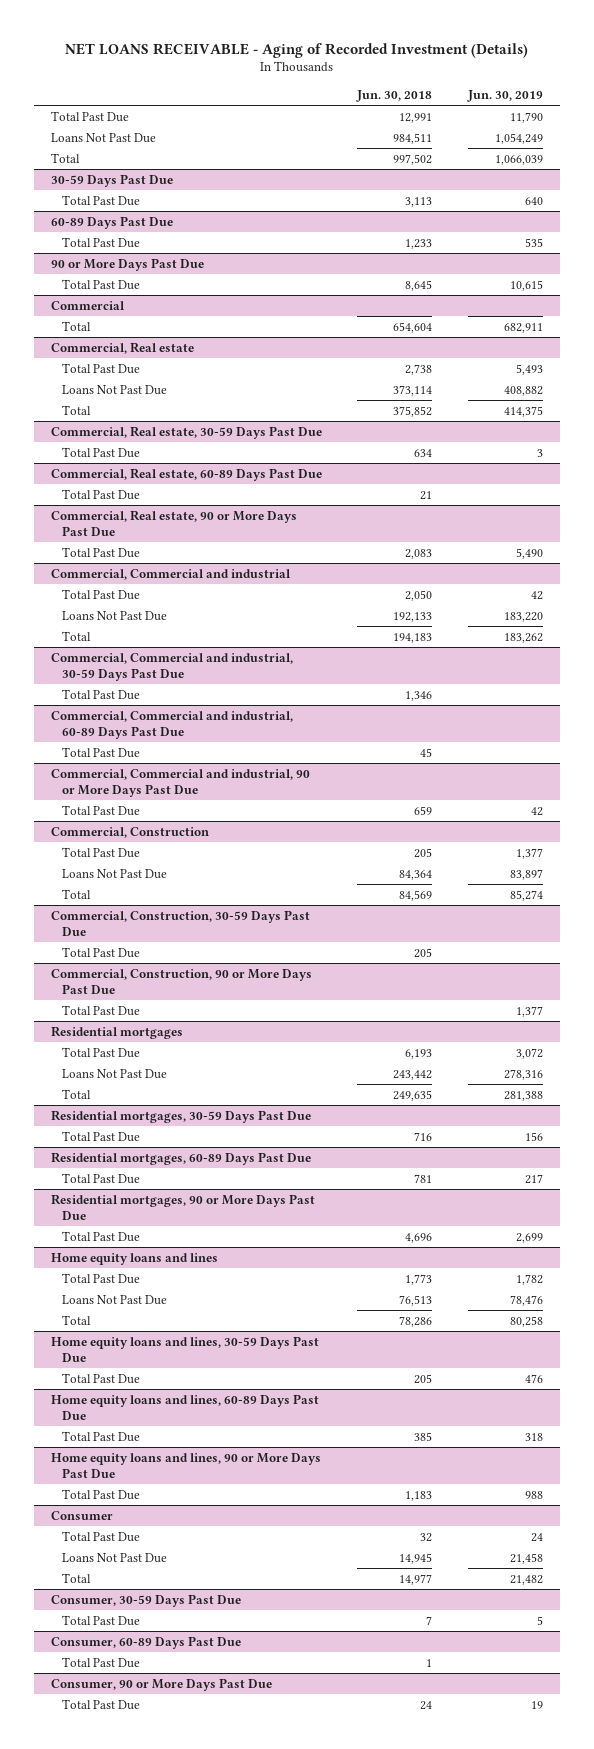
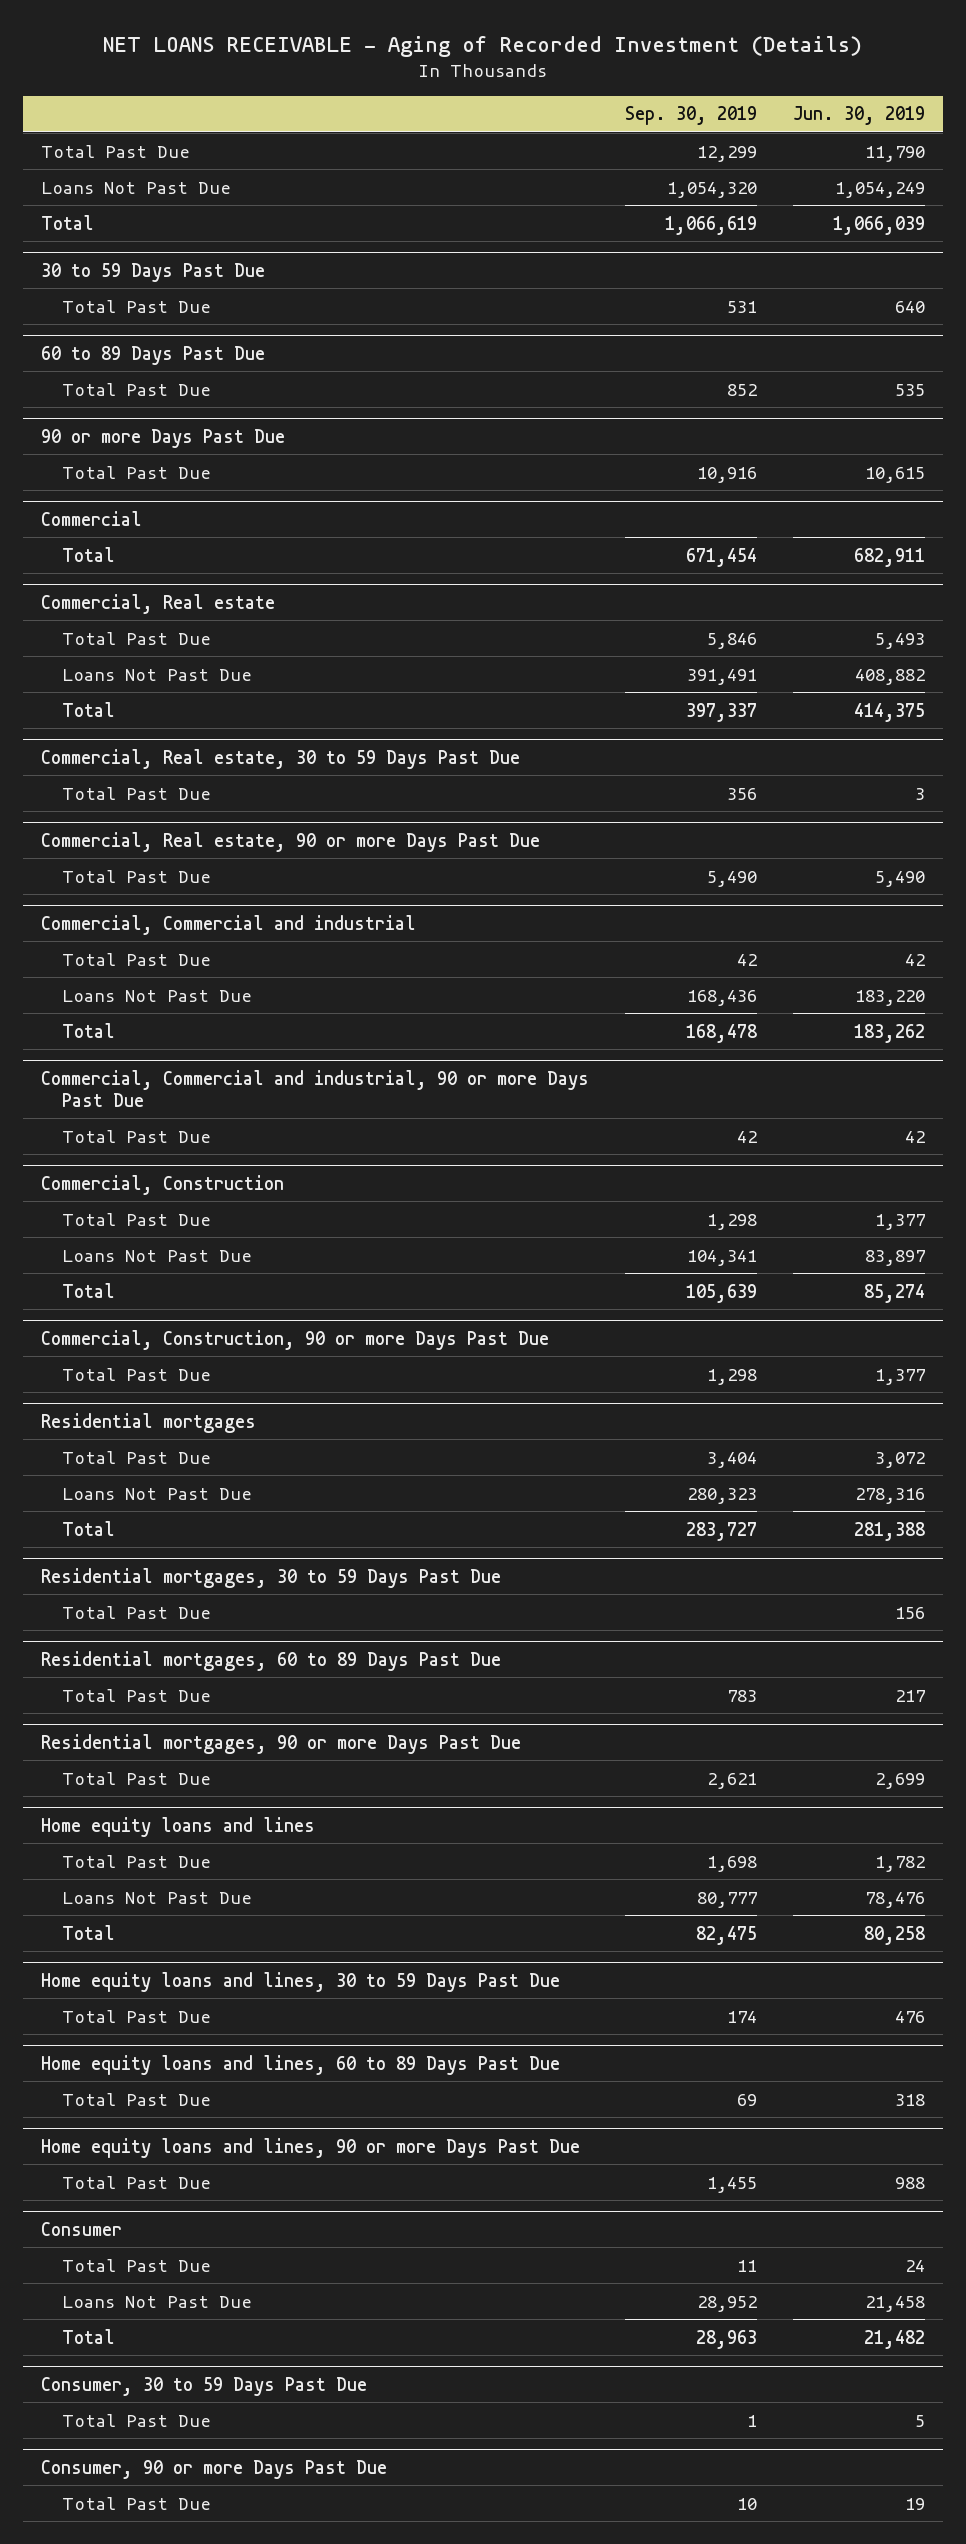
[356,89,433,102] Jun. 30, 2018 -> none
none -> [625,106,758,126] Sep. 30, 2019
[51,173,174,187] 30-59 Days Past Due -> [41,262,266,282] 30 to 59 Days Past Due
[51,215,174,229] 60-89 Days Past Due -> [41,345,266,365] 60 to 89 Days Past Due
[51,257,205,271] 90 or More Days Past Due -> [41,428,286,448] 90 or more Days Past Due
[51,425,323,439] Commercial, Real estate, 30-59 Days Past Due -> [41,748,521,769] Commercial, Real estate, 30 to 59 Days Past Due
[51,467,323,481] Commercial, Real estate, 60-89 Days Past Due -> none
[61,488,140,500] Total Past Due -> none
[51,509,298,536] Commercial, Real estate, 90 or More Days Past Due -> [41,831,541,852] Commercial, Real estate, 90 or more Days Past Due
[51,652,294,681] Commercial, Commercial and industrial, 30-59 Days Past Due -> none
[61,688,140,700] Total Past Due -> none
[51,710,294,739] Commercial, Commercial and industrial, 60-89 Days Past Due -> none
[61,746,140,758] Total Past Due -> none
[51,768,311,797] Commercial, Commercial and industrial, 90 or More Days Past Due -> [41,1069,590,1107] Commercial, Commercial and industrial, 90 or more Days Past Due
[51,909,311,936] Commercial, Construction, 30-59 Days Past Due -> none
[61,946,140,958] Total Past Due -> none
[51,968,313,994] Commercial, Construction, 90 or More Days Past Due -> [41,1329,550,1350] Commercial, Construction, 90 or more Days Past Due
[51,1109,312,1123] Residential mortgages, 30-59 Days Past Due -> [41,1567,502,1588] Residential mortgages, 30 to 59 Days Past Due
[51,1151,312,1165] Residential mortgages, 60-89 Days Past Due -> [41,1650,502,1671] Residential mortgages, 60 to 89 Days Past Due
[51,1193,316,1220] Residential mortgages, 90 or More Days Past Due -> [41,1733,522,1754] Residential mortgages, 90 or more Days Past Due
[51,1335,320,1362] Home equity loans and lines, 30-59 Days Past Due -> [41,1971,561,1992] Home equity loans and lines, 30 to 59 Days Past Due
[51,1393,320,1420] Home equity loans and lines, 60-89 Days Past Due -> [41,2054,561,2075] Home equity loans and lines, 60 to 89 Days Past Due
[51,1452,322,1478] Home equity loans and lines, 90 or More Days Past Due -> [41,2137,581,2158] Home equity loans and lines, 90 or more Days Past Due
[51,1593,242,1607] Consumer, 30-59 Days Past Due -> [41,2376,368,2396] Consumer, 30 to 59 Days Past Due
[51,1635,242,1649] Consumer, 60-89 Days Past Due -> none
[61,1656,140,1668] Total Past Due -> none
[51,1677,273,1691] Consumer, 90 or More Days Past Due -> [41,2459,388,2479] Consumer, 90 or more Days Past Due

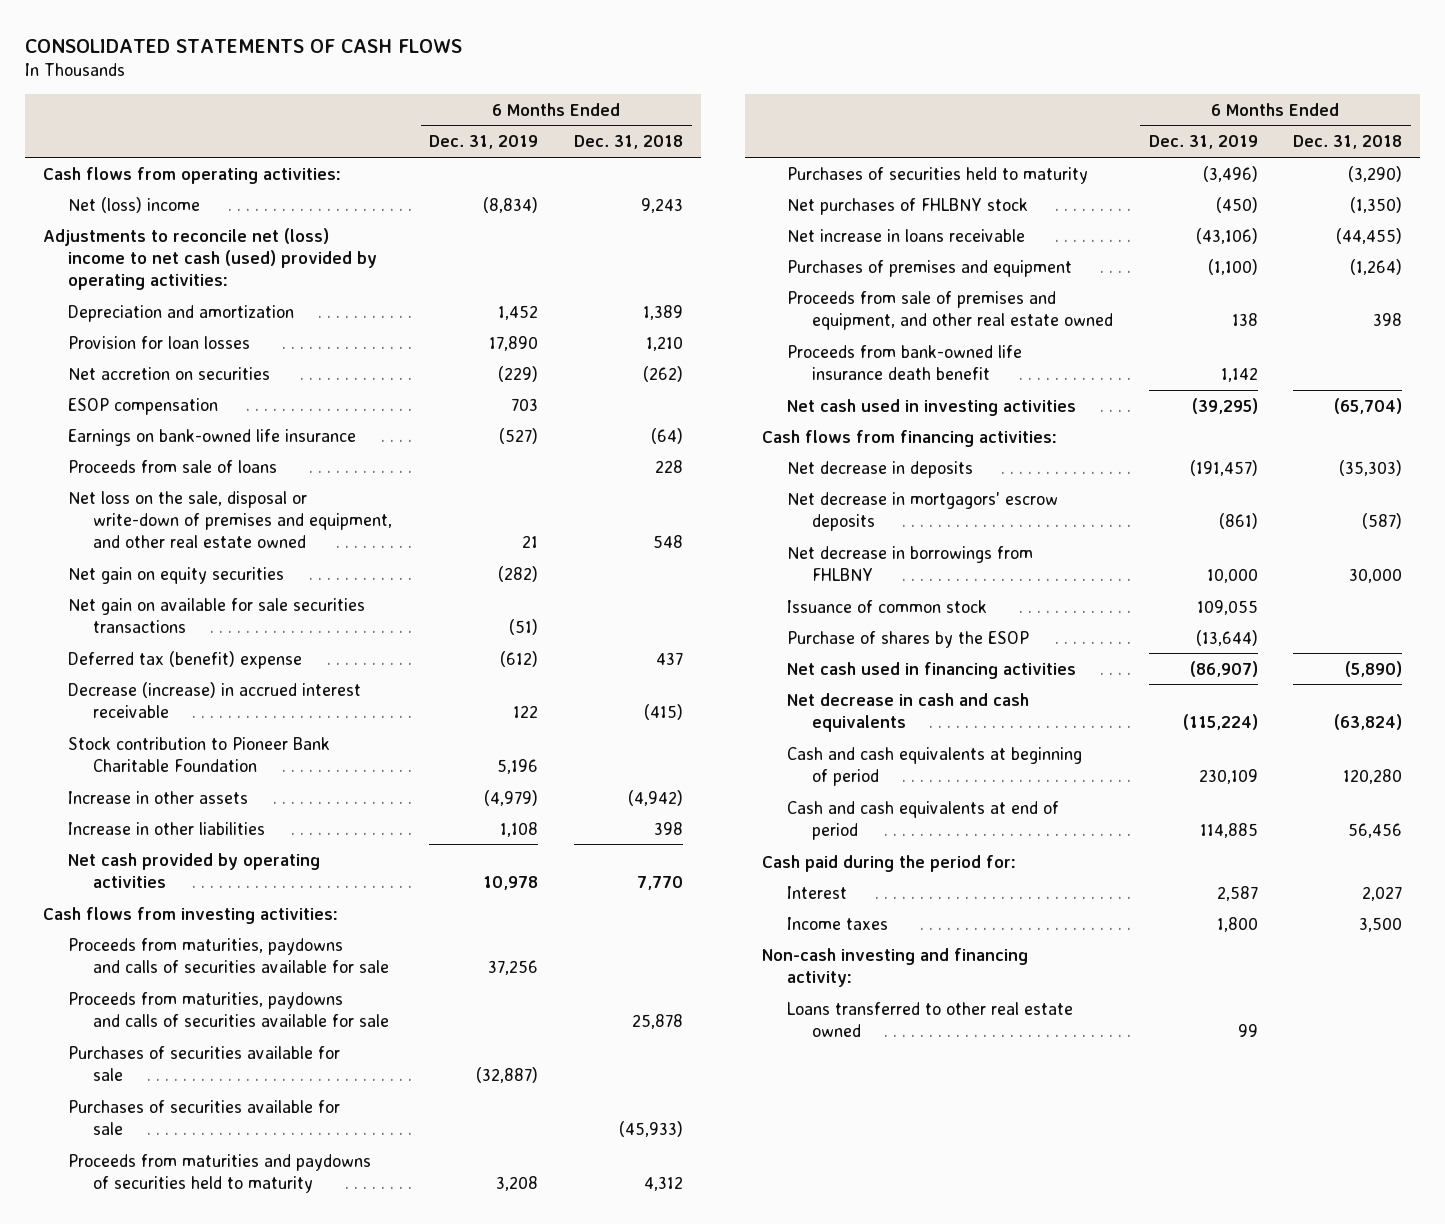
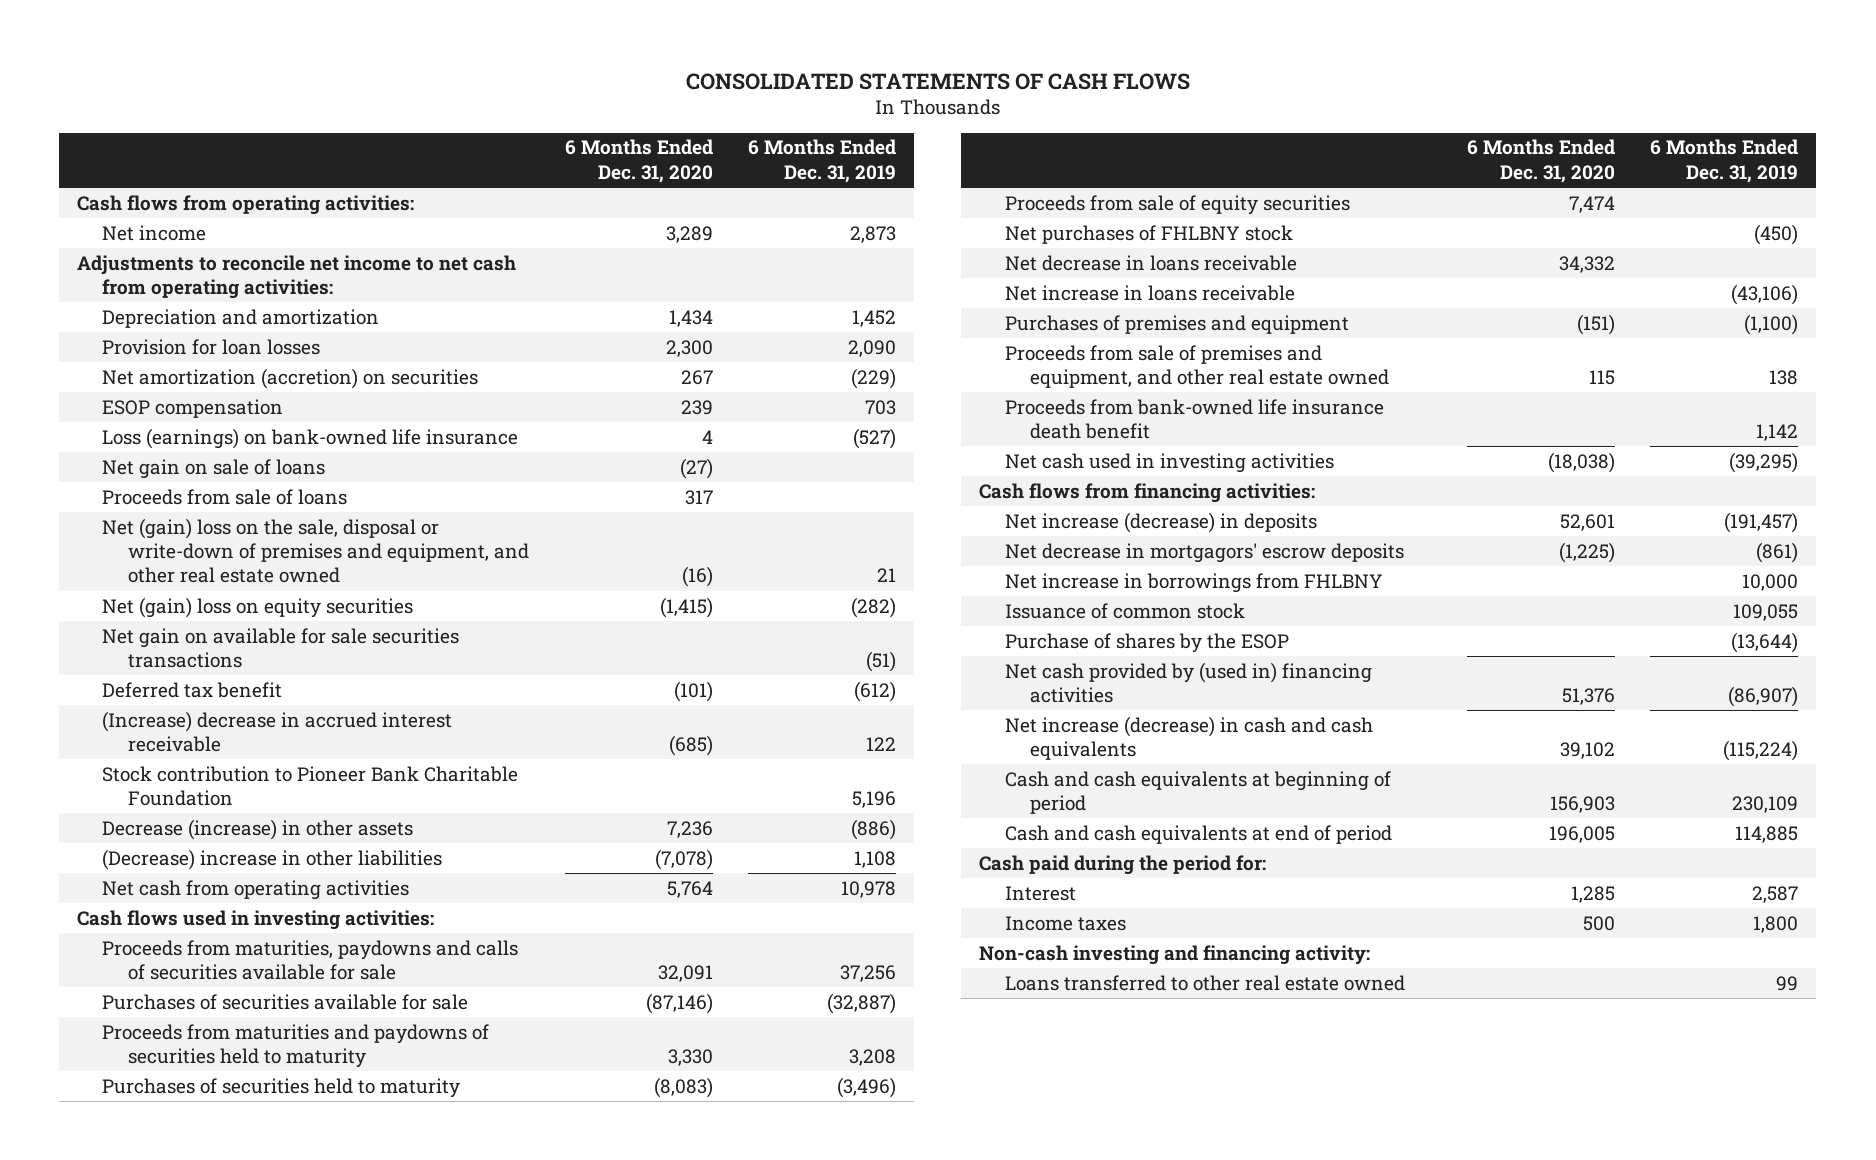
[573,135,683,150] Dec. 31, 2018 -> none
none -> [564,139,713,183] 6 Months Ended Dec. 31, 2020
[68,196,201,213] Net (loss) income -> [102,224,207,241] Net income
[483,196,539,213] (8,834) -> [850,225,897,243] 2,873
[43,227,378,290] Adjustments to reconcile net (loss) income to net cash (used) provided by operating activities: -> [77,254,517,300] Adjustments to reconcile net income to net cash from operating activities:
[489,335,539,351] 17,890 -> [848,339,897,357] 2,090
[68,366,271,380] Net accretion on securities -> [102,367,479,389] Net amortization (accretion) on securities
[68,428,357,446] Earnings on bank-owned life insurance -> [102,427,519,449] Loss (earnings) on bank-owned life insurance
none -> [102,458,326,479] Net gain on sale of loans
[68,490,392,548] Net loss on the sale, disposal or write-down of premises and equipment, and other real estate owned -> [102,517,529,584] Net (gain) loss on the sale, disposal or write-down of premises and equipment, and other real estate owned
[68,566,285,584] Net gain on equity securities -> [102,596,414,618] Net (gain) loss on equity securities
[68,650,303,669] Deferred tax (benefit) expense -> [102,681,283,698] Deferred tax benefit
[68,681,362,718] Decrease (increase) in accrued interest receivable -> [102,710,453,753] (Increase) decrease in accrued interest receivable
[68,790,249,804] Increase in other assets -> [102,818,414,840] Decrease (increase) in other assets
[484,789,539,806] (4,979) -> [851,818,897,840] (886)
[68,821,266,835] Increase in other liabilities -> [102,848,443,870] (Decrease) increase in other liabilities
[68,852,321,888] Net cash provided by operating activities -> [102,879,410,900] Net cash from operating activities
[43,906,339,924] Cash flows from investing activities: -> [77,909,435,930] Cash flows used in investing activities:
[68,991,389,1027] Proceeds from maturities, paydowns and calls of securities available for sale -> none
[68,1099,341,1135] Purchases of securities available for sale -> none
none -> [1004,194,1350,215] Proceeds from sale of equity securities
none -> [1004,254,1297,271] Net decrease in loans receivable
[787,460,974,478] Net decrease in deposits -> [1004,511,1317,533] Net increase (decrease) in deposits
[787,545,1034,581] Net decrease in borrowings from FHLBNY -> [1004,572,1383,593] Net increase in borrowings from FHLBNY
[787,661,1077,679] Net cash used in financing activities -> [1004,661,1372,704] Net cash provided by (used in) financing activities
[787,692,1030,732] Net decrease in cash and cash equivalents -> [1004,715,1373,761] Net increase (decrease) in cash and cash equivalents

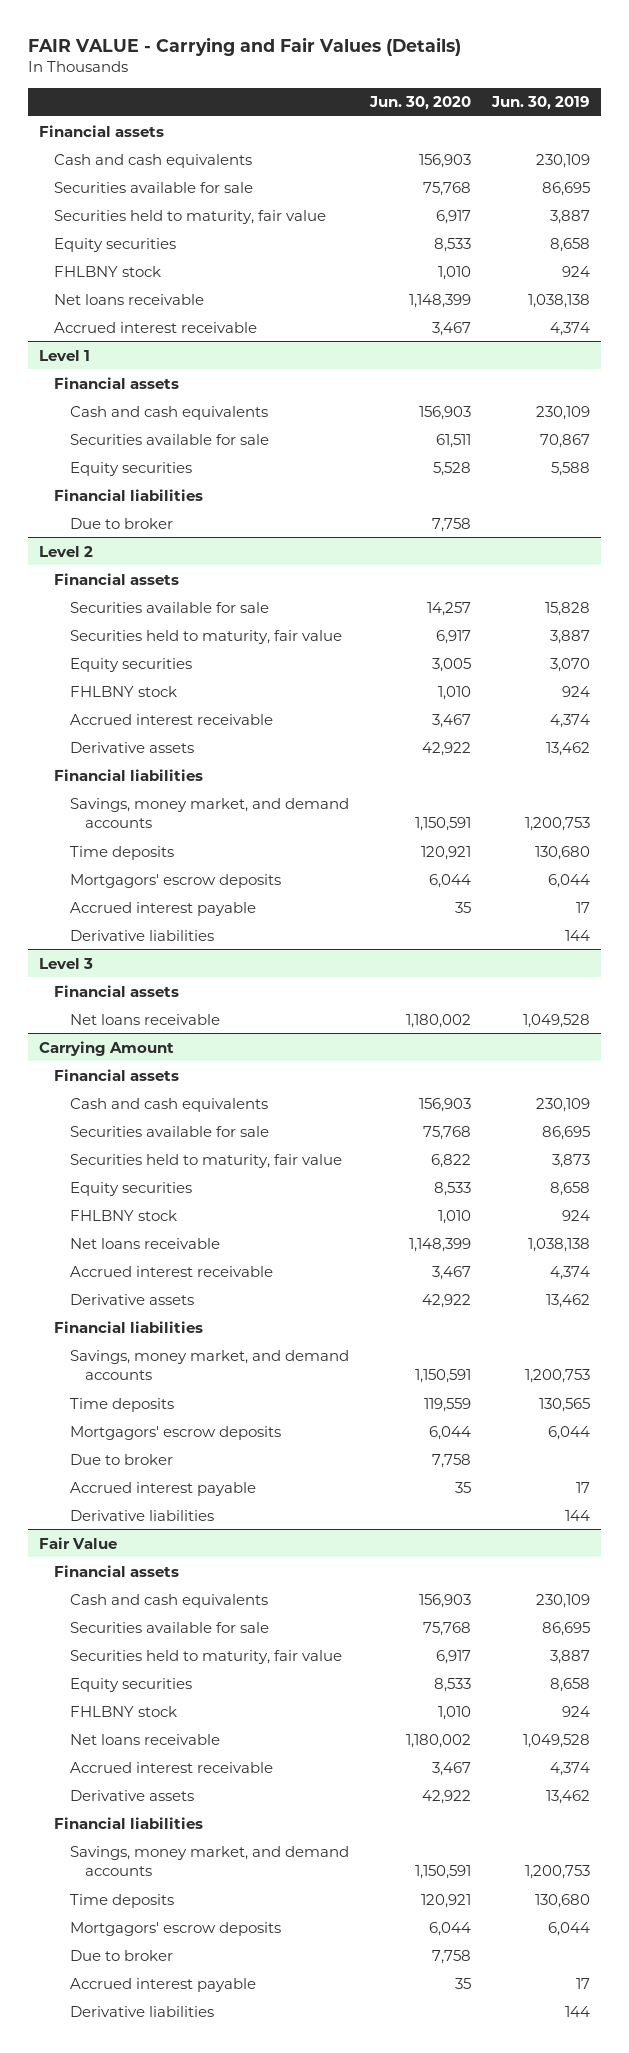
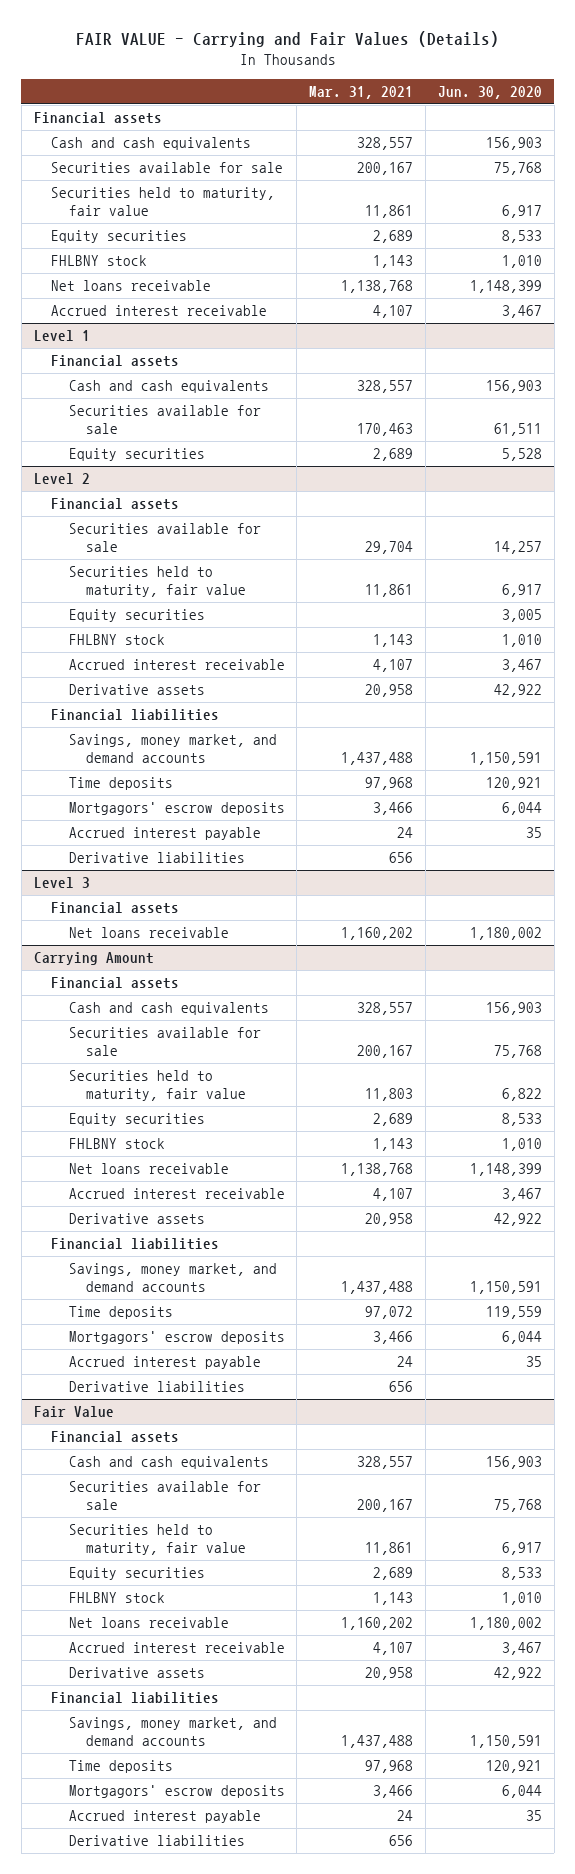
[491,96,591,111] Jun. 30, 2019 -> none
none -> [309,85,414,99] Mar. 31, 2021
[54,488,204,501] Financial liabilities -> none
[69,517,173,529] Due to broker -> none
[69,1453,173,1465] Due to broker -> none
[69,1949,173,1961] Due to broker -> none

